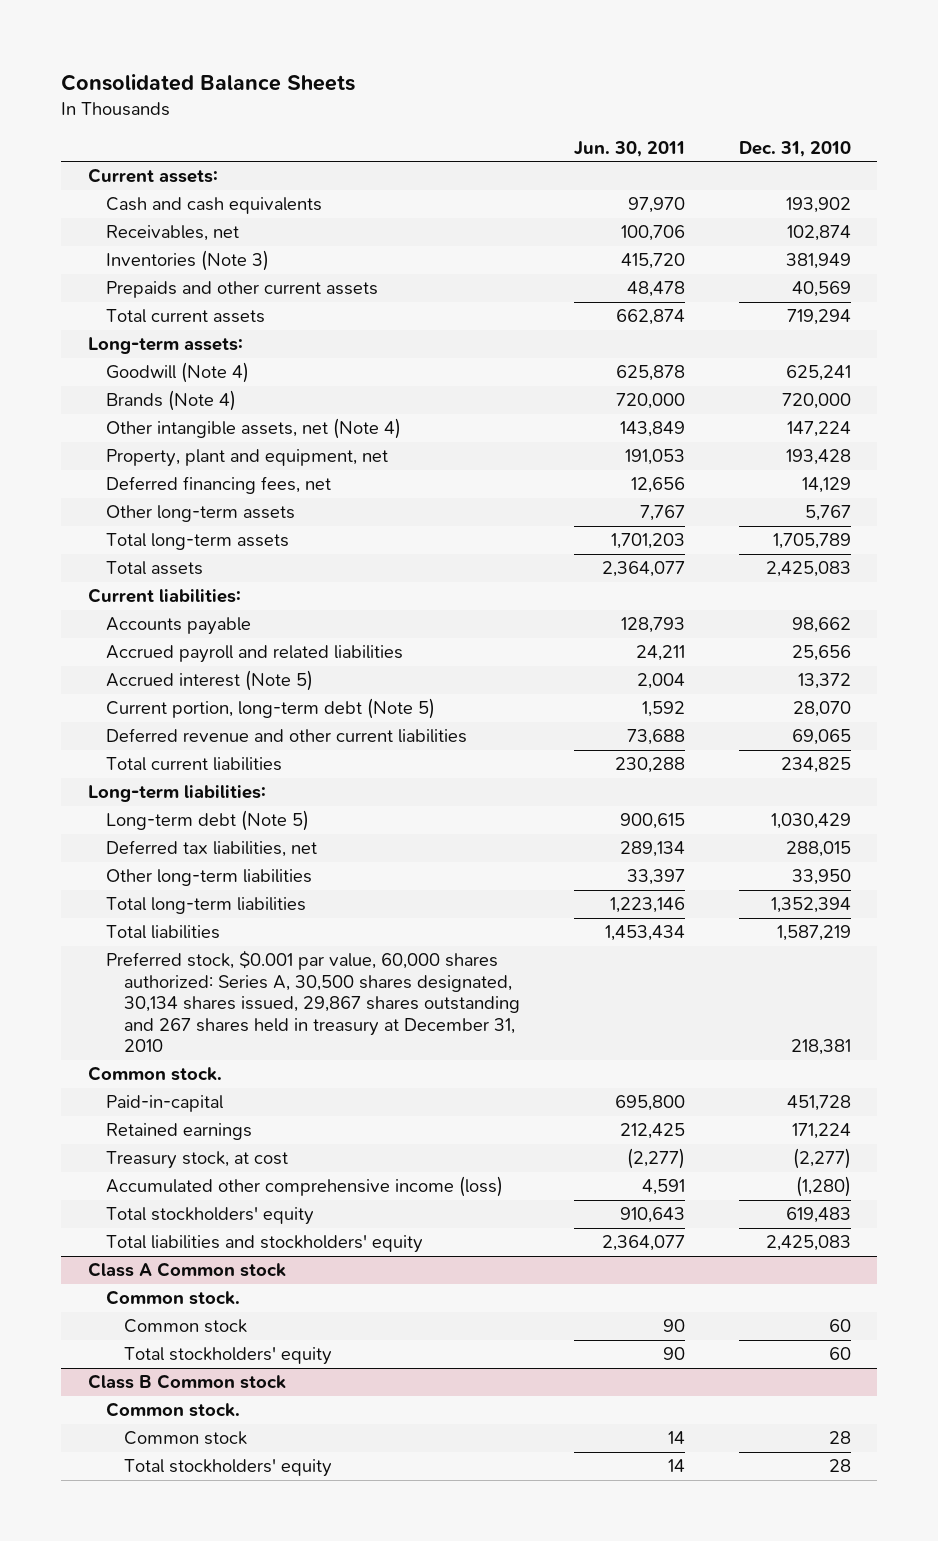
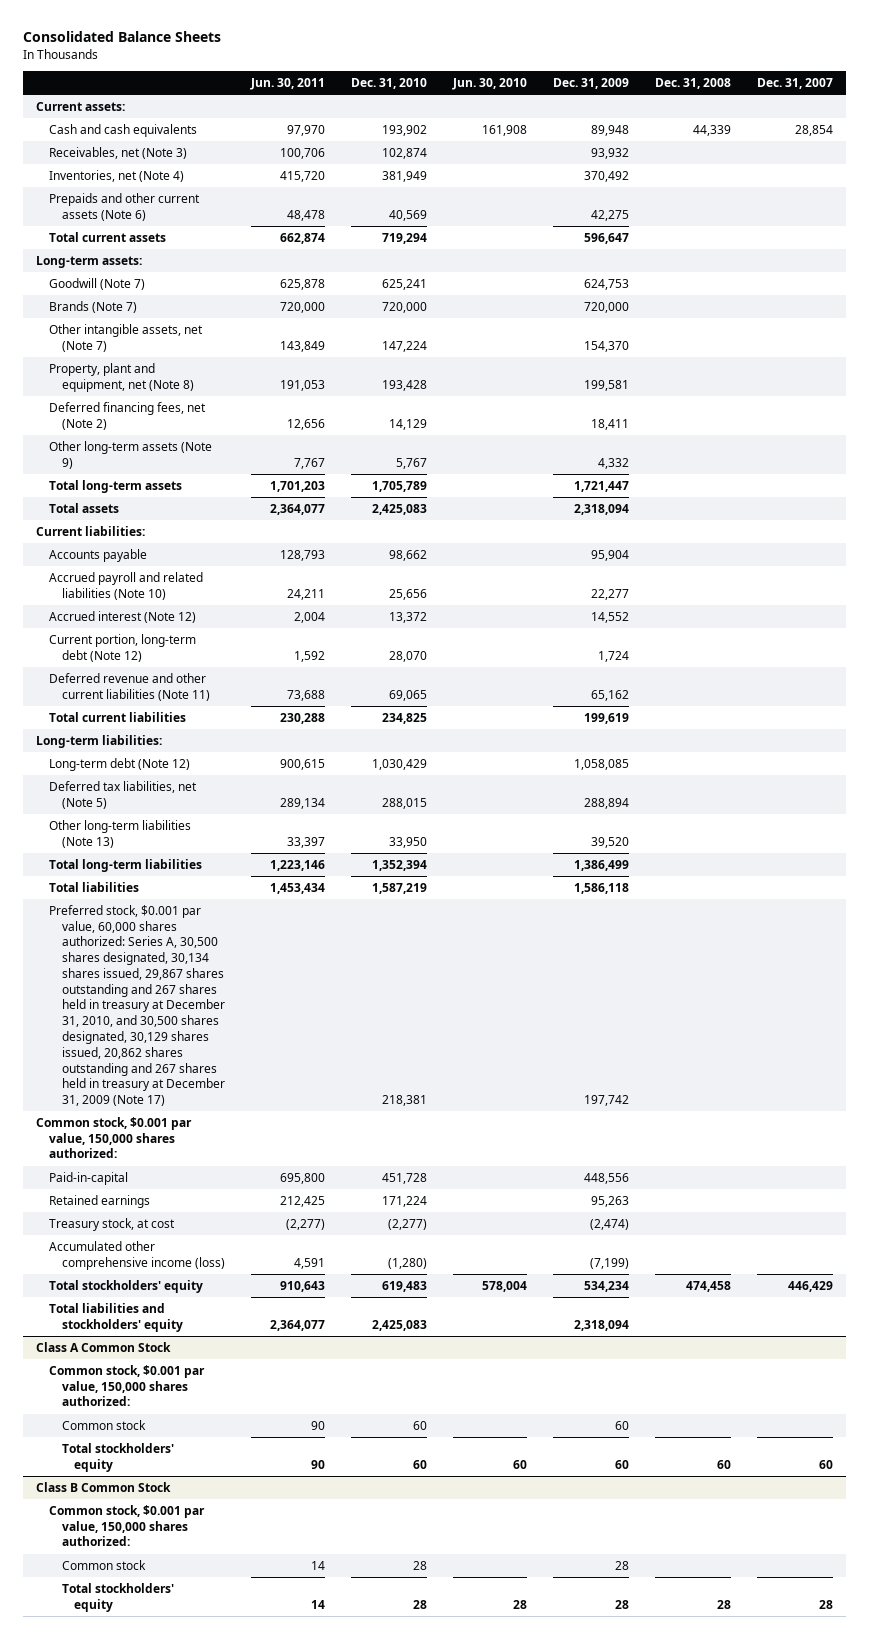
none -> [451,77,527,90] Jun. 30, 2010
none -> [552,77,629,89] Dec. 31, 2009
none -> [654,77,731,89] Dec. 31, 2008
none -> [756,77,833,89] Dec. 31, 2007
[105,225,239,242] Receivables, net -> [49,146,188,159] Receivables, net (Note 3)
[105,250,269,272] Inventories (Note 3) -> [49,169,185,182] Inventories, net (Note 4)
[105,281,378,299] Prepaids and other current assets -> [49,192,201,221] Prepaids and other current assets (Note 6)
[105,362,249,384] Goodwill (Note 4) -> [49,277,146,290] Goodwill (Note 7)
[105,390,236,412] Brands (Note 4) -> [49,300,138,313] Brands (Note 7)
[105,418,401,440] Other intangible assets, net (Note 4) -> [49,323,204,352] Other intangible assets, net (Note 7)
[105,449,388,468] Property, plant and equipment, net -> [49,362,194,392] Property, plant and equipment, net (Note 8)
[105,476,331,495] Deferred financing fees, net -> [49,401,207,430] Deferred financing fees, net (Note 2)
[105,505,295,523] Other long-term assets -> [49,440,213,469] Other long-term assets (Note 9)
[105,645,403,664] Accrued payroll and related liabilities -> [49,571,204,600] Accrued payroll and related liabilities (Note 10)
[105,670,313,692] Accrued interest (Note 5) -> [49,610,197,623] Accrued interest (Note 12)
[105,698,435,720] Current portion, long-term debt (Note 5) -> [49,633,197,662] Current portion, long-term debt (Note 12)
[105,728,467,744] Deferred revenue and other current liabilities -> [49,672,210,701] Deferred revenue and other current liabilities (Note 11)
[105,810,309,832] Long-term debt (Note 5) -> [49,757,191,771] Long-term debt (Note 12)
[105,840,317,858] Deferred tax liabilities, net -> [49,780,198,809] Deferred tax liabilities, net (Note 5)
[105,869,312,887] Other long-term liabilities -> [49,819,192,848] Other long-term liabilities (Note 13)
[105,950,521,1053] Preferred stock, $0.001 par value, 60,000 shares authorized: Series A, 30,500 shares designated, 30,134 shares issued, 29,867 shares outstanding and 267 shares held in treasury at December 31, 2010 -> [49,904,225,1107] Preferred stock, $0.001 par value, 60,000 shares authorized: Series A, 30,500 shares designated, 30,134 shares issued, 29,867 shares outstanding and 267 shares held in treasury at December 31, 2010, and 30,500 shares designated, 30,129 shares issued, 20,862 shares outstanding and 267 shares held in treasury at December 31, 2009 (Note 17)
[87,1066,222,1082] Common stock. -> [36,1116,193,1159] Common stock, $0.001 par value, 150,000 shares authorized:
[87,1262,286,1278] Class A Common stock -> [36,1341,172,1352] Class A Common Stock
[105,1290,240,1306] Common stock. -> [49,1364,206,1407] Common stock, $0.001 par value, 150,000 shares authorized:
[87,1374,286,1390] Class B Common stock -> [36,1481,172,1492] Class B Common Stock
[105,1402,240,1418] Common stock. -> [49,1504,206,1547] Common stock, $0.001 par value, 150,000 shares authorized:

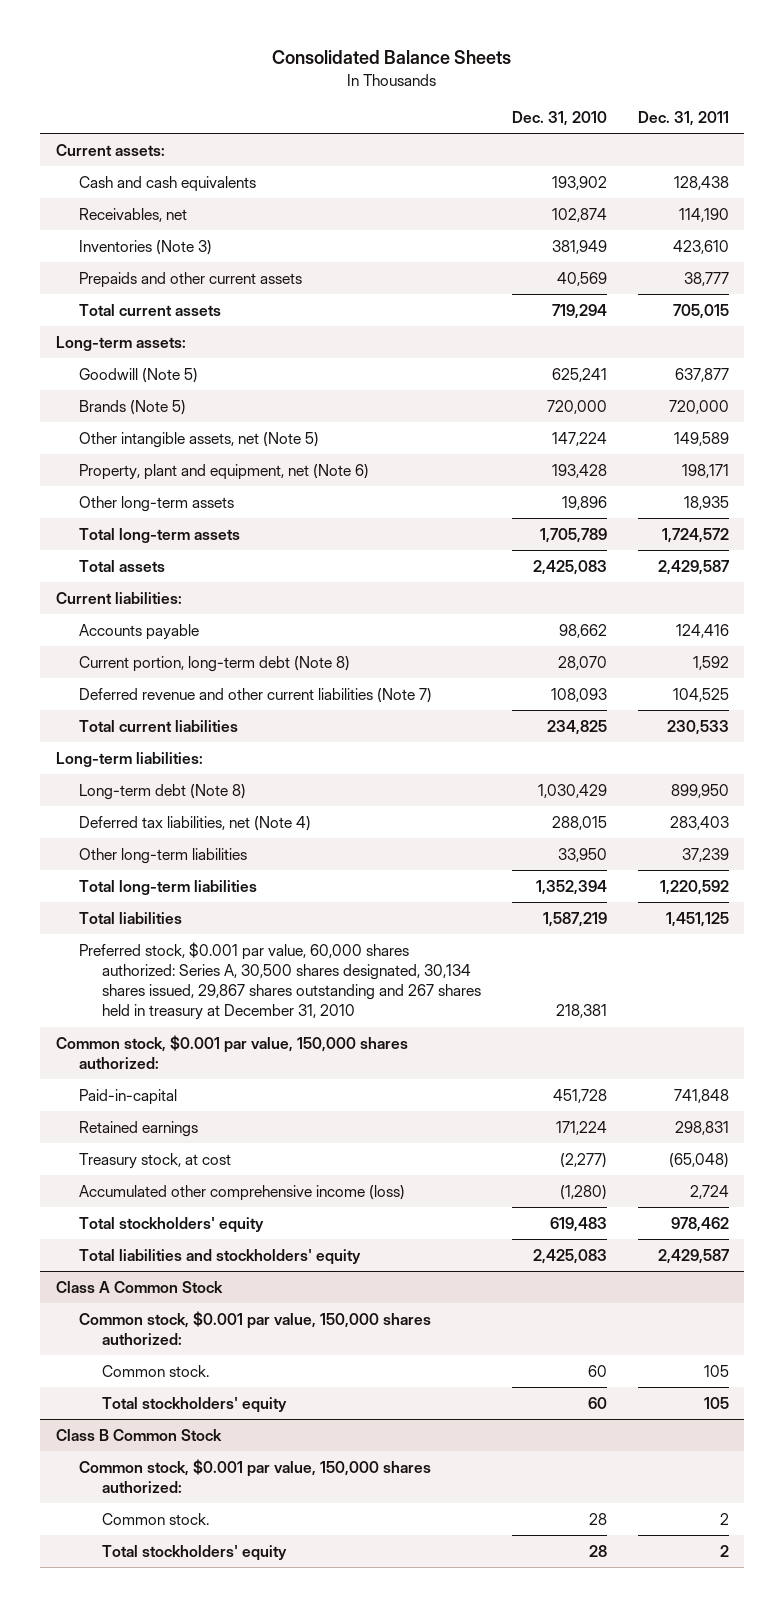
[249,77,325,90] Jun. 30, 2011 -> none
[451,77,527,90] Jun. 30, 2010 -> none
[552,77,629,89] Dec. 31, 2009 -> none
[654,77,731,89] Dec. 31, 2008 -> none
[756,77,833,89] Dec. 31, 2007 -> none
none -> [637,110,729,126] Dec. 31, 2011
[49,146,188,159] Receivables, net (Note 3) -> [78,207,187,222] Receivables, net
[49,169,185,182] Inventories, net (Note 4) -> [78,239,212,255] Inventories (Note 3)
[49,192,201,221] Prepaids and other current assets (Note 6) -> [78,271,302,288] Prepaids and other current assets
[49,401,207,430] Deferred financing fees, net (Note 2) -> none
[49,277,146,290] Goodwill (Note 7) -> [78,367,198,383] Goodwill (Note 5)
[49,300,138,313] Brands (Note 7) -> [78,399,186,415] Brands (Note 5)
[49,323,204,352] Other intangible assets, net (Note 7) -> [78,431,319,448] Other intangible assets, net (Note 5)
[49,362,194,392] Property, plant and equipment, net (Note 8) -> [78,463,369,480] Property, plant and equipment, net (Note 6)
[49,440,213,469] Other long-term assets (Note 9) -> [78,495,234,512] Other long-term assets
[395,457,427,469] 5,767 -> [561,495,607,510] 19,896
[49,571,204,600] Accrued payroll and related liabilities (Note 10) -> none
[49,610,197,623] Accrued interest (Note 12) -> none
[49,633,197,662] Current portion, long-term debt (Note 12) -> [78,655,350,672] Current portion, long-term debt (Note 8)
[49,672,210,701] Deferred revenue and other current liabilities (Note 11) -> [78,687,432,703] Deferred revenue and other current liabilities (Note 7)
[388,689,427,701] 69,065 -> [550,687,607,702] 108,093
[49,757,191,771] Long-term debt (Note 12) -> [78,783,246,800] Long-term debt (Note 8)
[49,780,198,809] Deferred tax liabilities, net (Note 5) -> [78,815,311,831] Deferred tax liabilities, net (Note 4)
[49,819,192,848] Other long-term liabilities (Note 13) -> [78,847,247,864] Other long-term liabilities
[49,904,225,1107] Preferred stock, $0.001 par value, 60,000 shares authorized: Series A, 30,500 shares designated, 30,134 shares issued, 29,867 shares outstanding and 267 shares held in treasury at December 31, 2010, and 30,500 shares designated, 30,129 shares issued, 20,862 shares outstanding and 267 shares held in treasury at December 31, 2009 (Note 17) -> [78,941,481,1021] Preferred stock, $0.001 par value, 60,000 shares authorized: Series A, 30,500 shares designated, 30,134 shares issued, 29,867 shares outstanding and 267 shares held in treasury at December 31, 2010
[61,1419,146,1430] Common stock -> [101,1364,209,1377] Common stock.
[61,1559,146,1570] Common stock -> [101,1512,209,1525] Common stock.

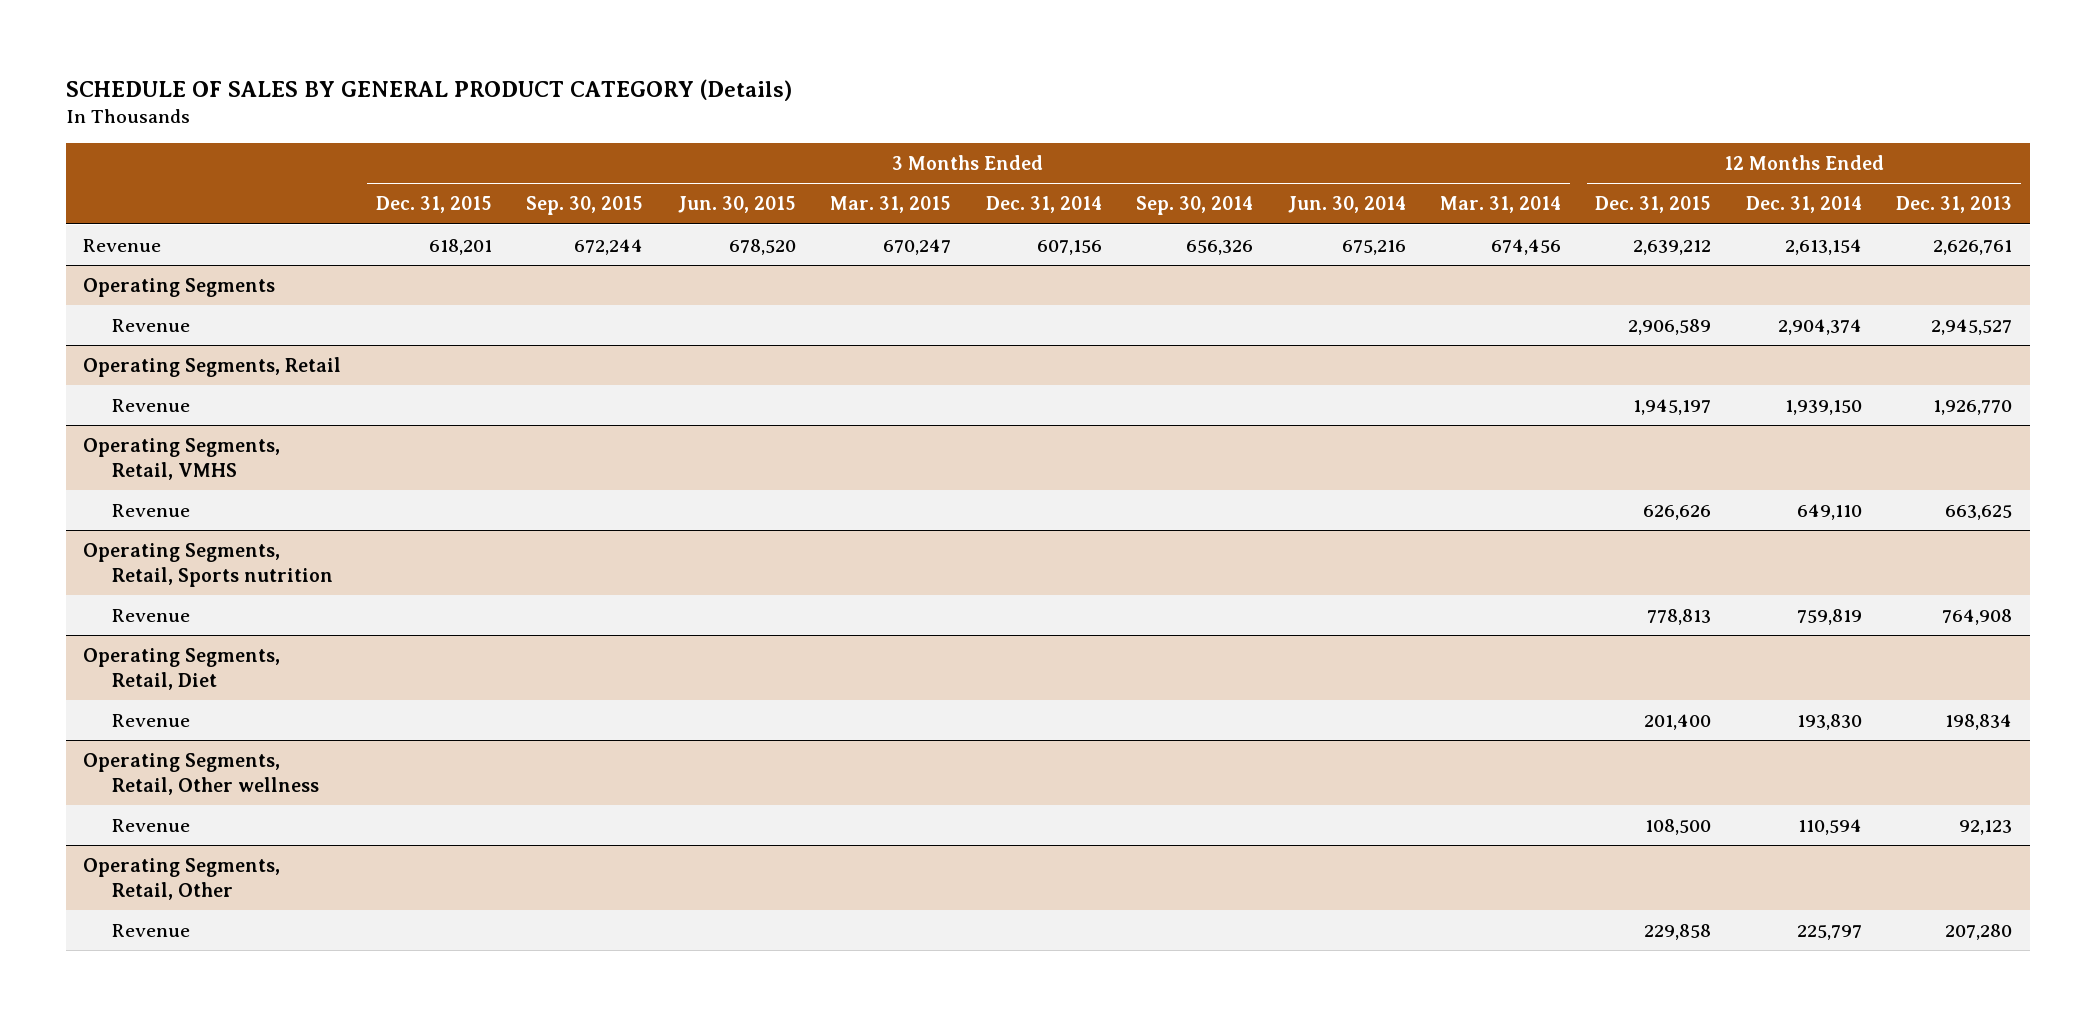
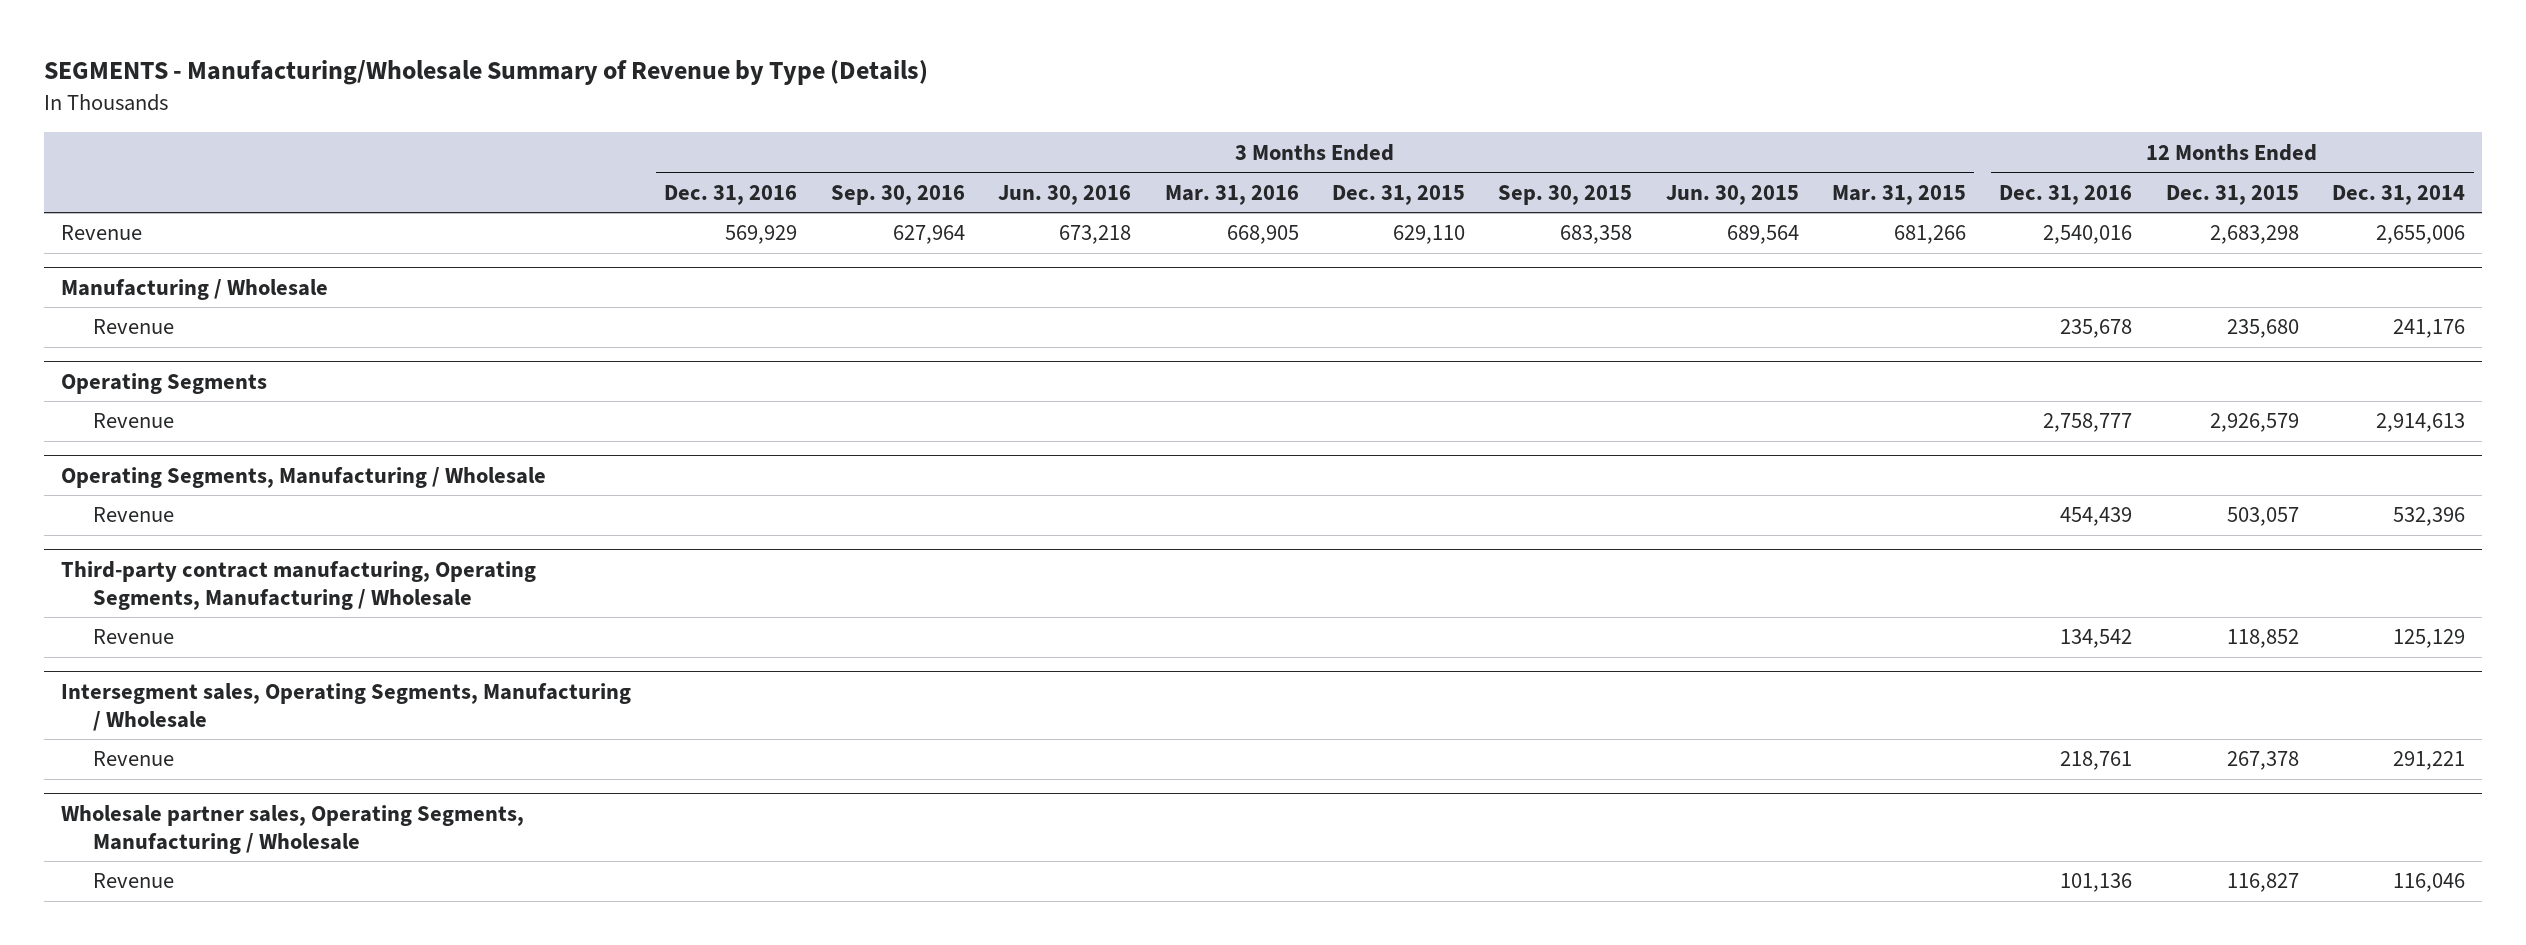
[66,78,793,101] SCHEDULE OF SALES BY GENERAL PRODUCT CATEGORY (Details) -> [44,60,929,86] SEGMENTS - Manufacturing/Wholesale Summary of Revenue by Type (Details)
[985,196,1102,214] Dec. 31, 2014 -> none
[1136,196,1254,216] Sep. 30, 2014 -> none
[1287,196,1406,214] Jun. 30, 2014 -> none
[1439,196,1561,214] Mar. 31, 2014 -> none
[1896,196,2013,214] Dec. 31, 2013 -> none
none -> [664,184,798,205] Dec. 31, 2016
none -> [830,184,965,205] Sep. 30, 2016
none -> [998,184,1132,205] Jun. 30, 2016
none -> [1164,184,1299,205] Mar. 31, 2016
none -> [1999,184,2133,205] Dec. 31, 2016
[428,239,492,256] 618,201 -> [1392,225,1465,245] 629,110
[574,239,644,256] 672,244 -> [1560,225,1633,245] 683,358
[728,239,796,256] 678,520 -> [1726,225,1799,245] 689,564
[883,239,952,256] 670,247 -> [1894,225,1967,245] 681,266
[1633,240,1712,256] 2,639,212 -> [2209,225,2299,245] 2,683,298
[1784,239,1862,256] 2,613,154 -> [2376,225,2466,245] 2,655,006
none -> [61,278,329,300] Manufacturing / Wholesale
none -> [92,319,174,335] Revenue
[83,357,342,378] Operating Segments, Retail -> none
[83,438,281,480] Operating Segments, Retail, VMHS -> none
[83,543,334,587] Operating Segments, Retail, Sports nutrition -> none
[83,648,281,690] Operating Segments, Retail, Diet -> none
[83,753,320,795] Operating Segments, Retail, Other wellness -> none
[112,819,191,833] Revenue -> none
[83,858,281,900] Operating Segments, Retail, Other -> none
[112,924,191,938] Revenue -> none
[1628,319,1712,336] 2,906,589 -> [2209,413,2299,433] 2,926,579
[1777,319,1862,336] 2,904,374 -> [2376,413,2466,433] 2,914,613
none -> [61,466,547,488] Operating Segments, Manufacturing / Wholesale
[1633,399,1712,416] 1,945,197 -> [2226,507,2299,527] 503,057
[1784,400,1862,416] 1,939,150 -> [2393,507,2466,527] 532,396
none -> [61,560,537,610] Third-party contract manufacturing, Operating Segments, Manufacturing / Wholesale
[1643,505,1712,521] 626,626 -> [2226,629,2299,649] 118,852
[1796,504,1862,521] 649,110 -> [2393,629,2466,649] 125,129
none -> [61,682,632,731] Intersegment sales, Operating Segments, Manufacturing / Wholesale
[1647,609,1712,626] 778,813 -> [2226,751,2299,771] 267,378
[1796,609,1862,626] 759,819 -> [2393,751,2466,771] 291,221
none -> [61,804,525,854] Wholesale partner sales, Operating Segments, Manufacturing / Wholesale
[1644,714,1712,731] 201,400 -> [2226,873,2299,893] 116,827
[1796,714,1862,731] 193,830 -> [2393,873,2466,893] 116,046

